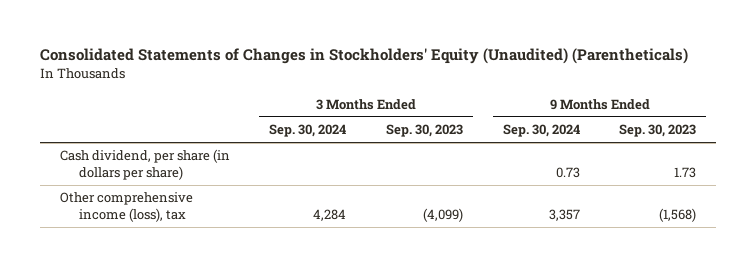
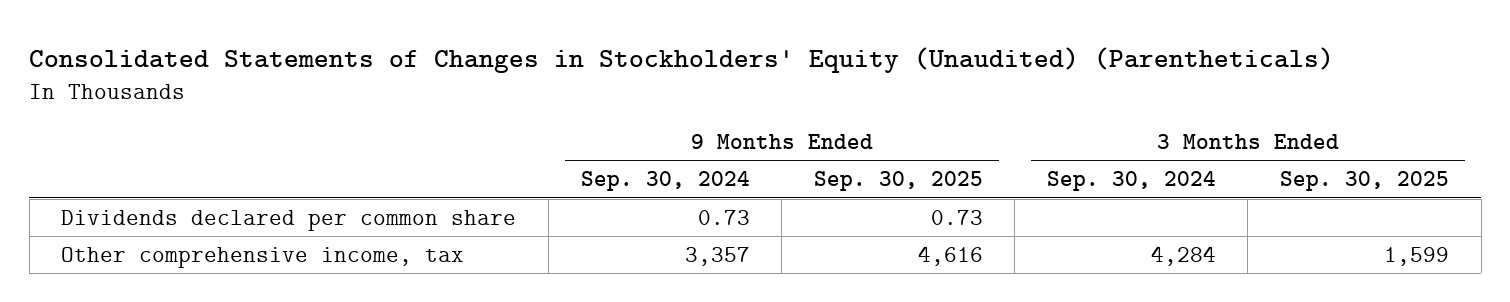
[386,124,464,138] Sep. 30, 2023 -> none
[619,124,697,138] Sep. 30, 2023 -> none
none -> [813,171,983,192] Sep. 30, 2025
none -> [1280,171,1450,192] Sep. 30, 2025
[59,149,230,181] Cash dividend, per share (in dollars per share) -> [61,210,517,232] Dividends declared per common share
[59,192,193,223] Other comprehensive income (loss), tax -> [61,247,465,269] Other comprehensive income, tax

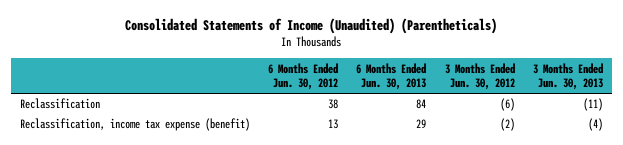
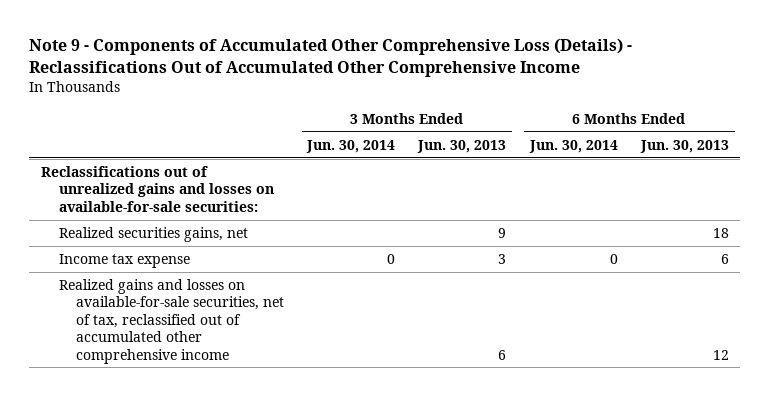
[125,17,498,34] Consolidated Statements of Income (Unaudited) (Parentheticals) -> [29,38,633,78] Note 9 - Components of Accumulated Other Comprehensive Loss (Details) - Reclassifications Out of Accumulated Other Comprehensive Income
[268,62,339,91] 6 Months Ended Jun. 30, 2012 -> none
[444,62,515,91] 3 Months Ended Jun. 30, 2012 -> none
none -> [306,139,396,153] Jun. 30, 2014
none -> [528,139,618,153] Jun. 30, 2014
[19,98,100,110] Reclassification -> none
none -> [40,165,274,212] Reclassifications out of unrealized gains and losses on available-for-sale securities:
none -> [58,226,248,242] Realized securities gains, net
[19,118,250,132] Reclassification, income tax expense (benefit) -> [58,253,190,268] Income tax expense
[416,119,427,129] 29 -> [720,253,729,264] 6
[588,118,604,132] (4) -> [498,253,507,264] 3
none -> [58,278,285,364] Realized gains and losses on available-for-sale securities, net of tax, reclassified out of accumulated other comprehensive income

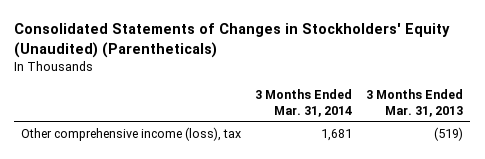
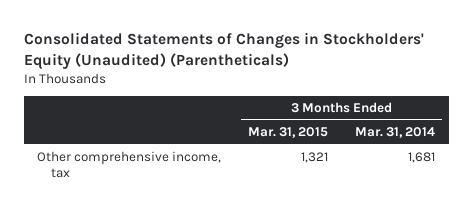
[366,89,464,118] 3 Months Ended Mar. 31, 2013 -> none
none -> [248,126,329,138] Mar. 31, 2015
[21,127,242,142] Other comprehensive income (loss), tax -> [37,151,222,178] Other comprehensive income, tax

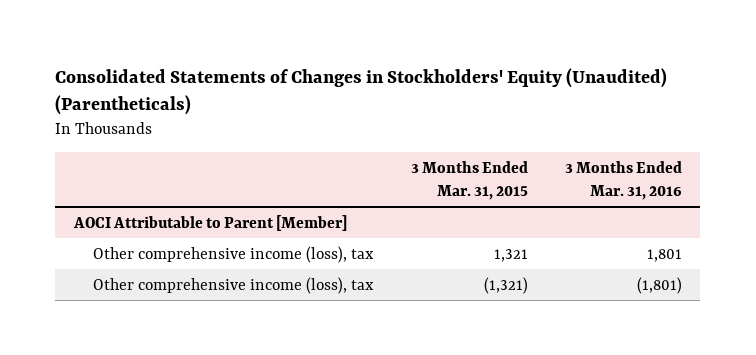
[355,126,436,138] Mar. 31, 2014 -> none
none -> [564,160,682,200] 3 Months Ended Mar. 31, 2016
none -> [72,214,347,231] AOCI Attributable to Parent [Member]
[37,151,222,178] Other comprehensive income, tax -> [93,245,375,263] Other comprehensive income (loss), tax
none -> [93,276,375,294] Other comprehensive income (loss), tax

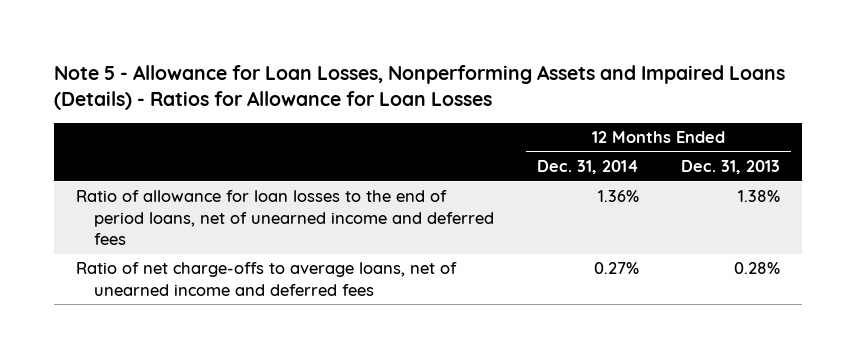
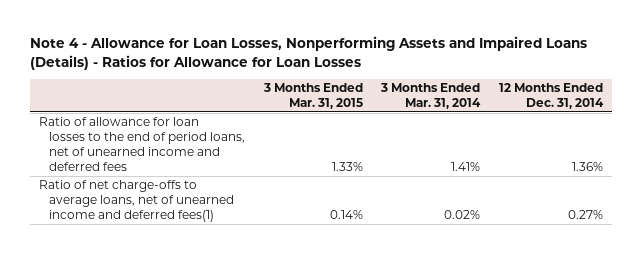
[54,65,786,111] Note 5 - Allowance for Loan Losses, Nonperforming Assets and Impaired Loans (Details) - Ratios for Allowance for Loan Losses -> [29,36,587,70] Note 4 - Allowance for Loan Losses, Nonperforming Assets and Impaired Loans (Details) - Ratios for Allowance for Loan Losses
[681,160,781,175] Dec. 31, 2013 -> none
none -> [262,83,363,109] 3 Months Ended Mar. 31, 2015
none -> [380,83,482,109] 3 Months Ended Mar. 31, 2014
[75,262,457,296] Ratio of net charge-offs to average loans, net of unearned income and deferred fees -> [39,180,235,222] Ratio of net charge-offs to average loans, net of unearned income and deferred fees(1)

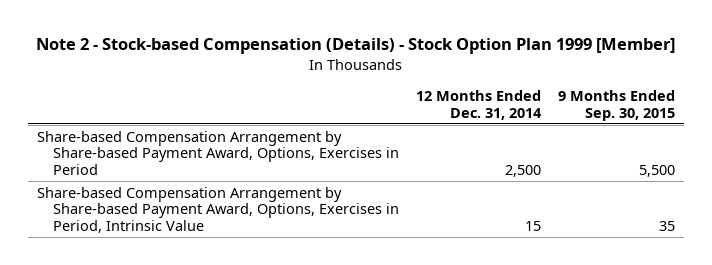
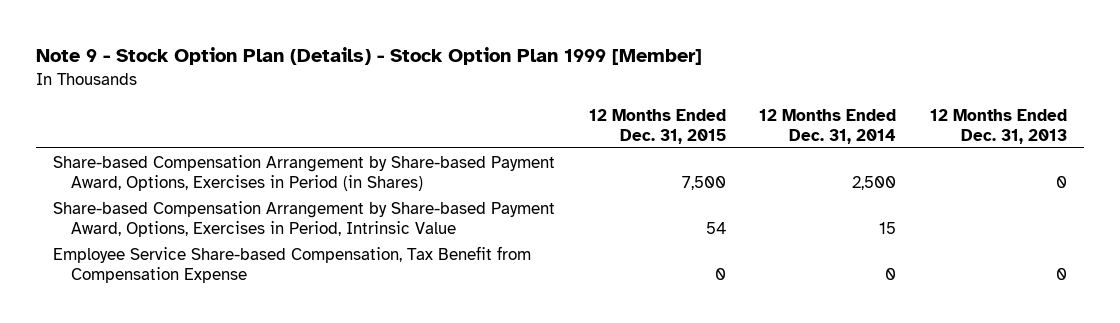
[35,38,675,55] Note 2 - Stock-based Compensation (Details) - Stock Option Plan 1999 [Member] -> [35,47,702,66] Note 9 - Stock Option Plan (Details) - Stock Option Plan 1999 [Member]
[558,90,676,121] 9 Months Ended Sep. 30, 2015 -> none
none -> [588,108,726,144] 12 Months Ended Dec. 31, 2015
none -> [930,108,1068,144] 12 Months Ended Dec. 31, 2013
[36,130,399,175] Share-based Compensation Arrangement by Share-based Payment Award, Options, Exercises in Period -> [52,154,555,191] Share-based Compensation Arrangement by Share-based Payment Award, Options, Exercises in Period (in Shares)
none -> [52,245,531,283] Employee Service Share-based Compensation, Tax Benefit from Compensation Expense

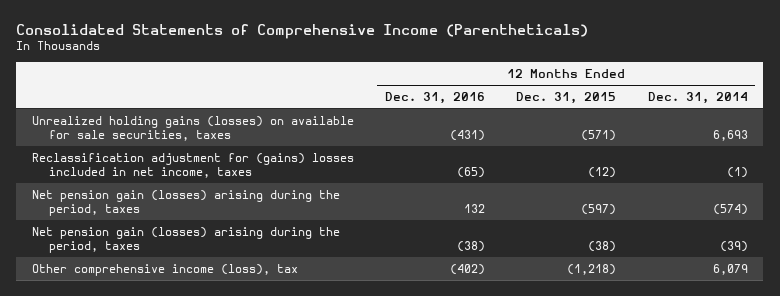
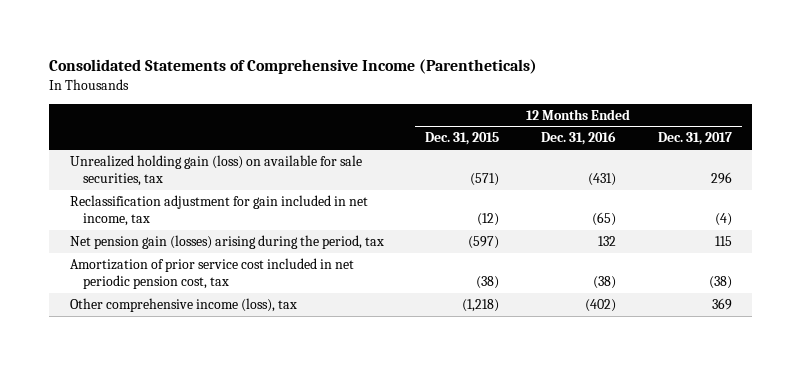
[647,91,748,104] Dec. 31, 2014 -> none
none -> [657,132,732,146] Dec. 31, 2017
[31,115,354,141] Unrealized holding gains (losses) on available for sale securities, taxes -> [69,155,362,187] Unrealized holding gain (loss) on available for sale securities, tax
[31,152,354,178] Reclassification adjustment for (gains) losses included in net income, taxes -> [69,195,368,227] Reclassification adjustment for gain included in net income, tax
[31,189,340,216] Net pension gain (losses) arising during the period, taxes -> [69,235,384,250] Net pension gain (losses) arising during the period, tax
[31,226,340,253] Net pension gain (losses) arising during the period, taxes -> [69,258,354,290] Amortization of prior service cost included in net periodic pension cost, tax

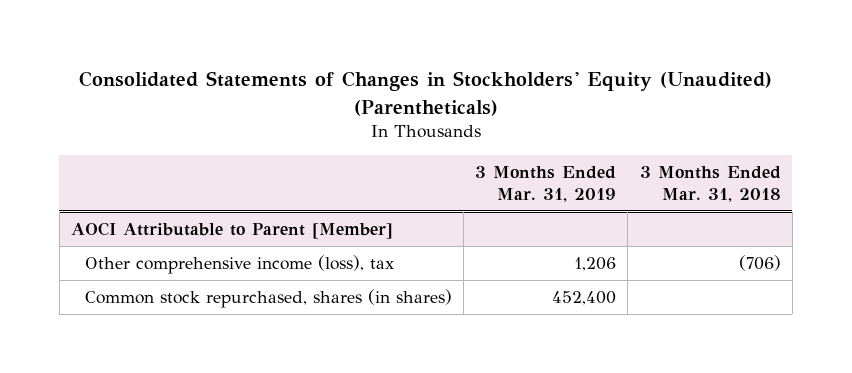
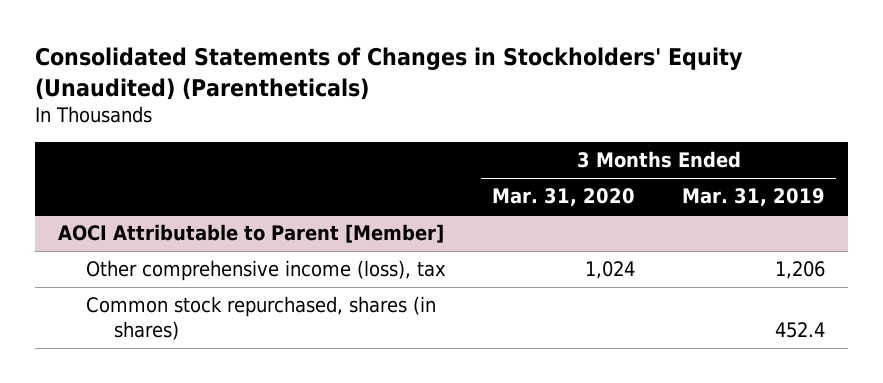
[639,165,781,203] 3 Months Ended Mar. 31, 2018 -> none
none -> [492,188,636,207] Mar. 31, 2020
[552,290,617,305] 452,400 -> [774,321,825,338] 452.4

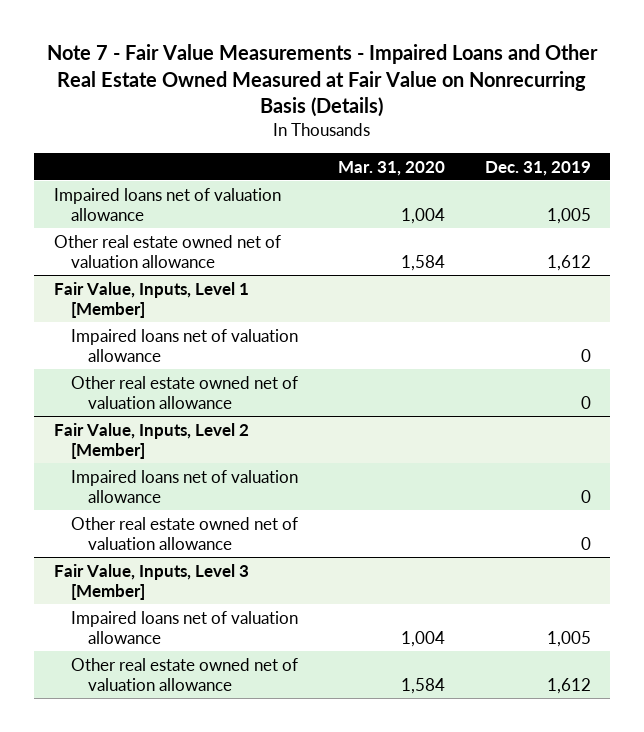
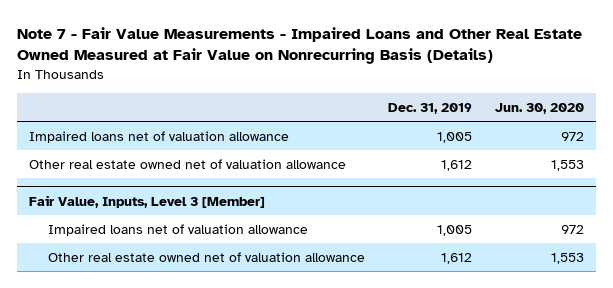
[337,160,445,176] Mar. 31, 2020 -> none
none -> [495,103,585,115] Jun. 30, 2020
[53,281,249,318] Fair Value, Inputs, Level 1 [Member] -> none
[70,328,298,362] Impaired loans net of valuation allowance -> none
[70,375,298,409] Other real estate owned net of valuation allowance -> none
[53,422,249,459] Fair Value, Inputs, Level 2 [Member] -> none
[70,469,298,503] Impaired loans net of valuation allowance -> none
[70,516,298,550] Other real estate owned net of valuation allowance -> none

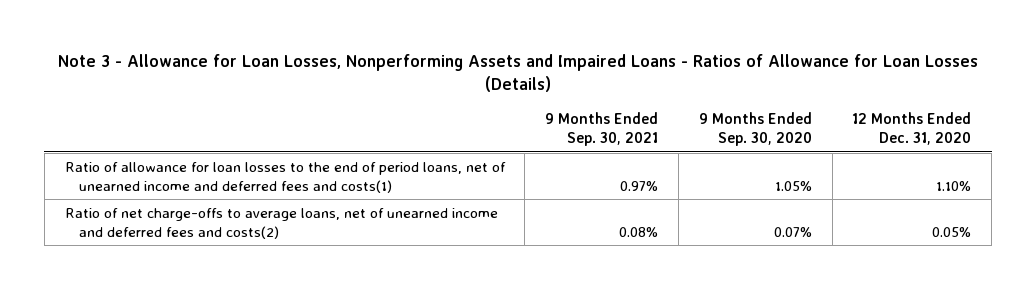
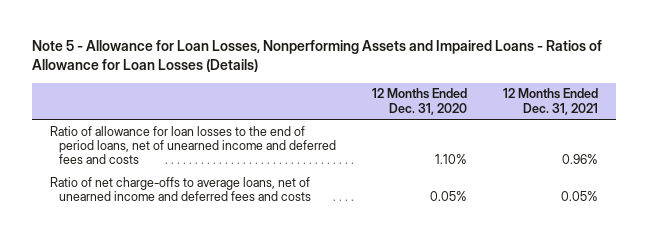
[57,54,978,93] Note 3 - Allowance for Loan Losses, Nonperforming Assets and Impaired Loans - Ratios of Allowance for Loan Losses (Details) -> [32,40,603,73] Note 5 - Allowance for Loan Losses, Nonperforming Assets and Impaired Loans - Ratios of Allowance for Loan Losses (Details)
[545,112,659,146] 9 Months Ended Sep. 30, 2021 -> none
[698,112,812,146] 9 Months Ended Sep. 30, 2020 -> none
none -> [503,88,599,115] 12 Months Ended Dec. 31, 2021
[64,161,506,193] Ratio of allowance for loan losses to the end of period loans, net of unearned income and deferred fees and costs(1) -> [50,125,337,165] Ratio of allowance for loan losses to the end of period loans, net of unearned income and deferred fees and costs
[64,207,498,239] Ratio of net charge-offs to average loans, net of unearned income and deferred fees and costs(2) -> [50,176,312,201] Ratio of net charge-offs to average loans, net of unearned income and deferred fees and costs

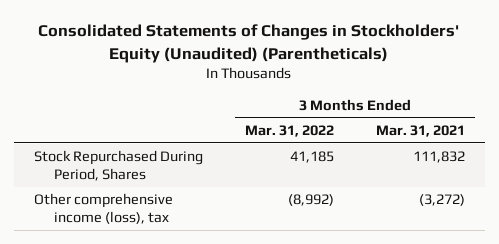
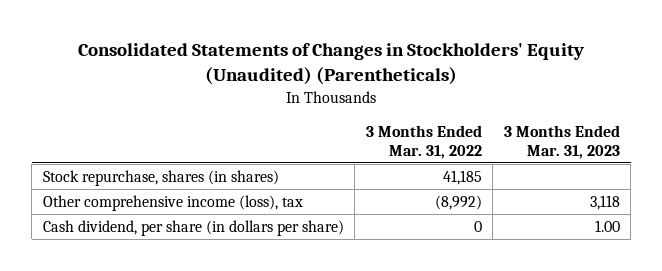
[375,124,465,137] Mar. 31, 2021 -> none
none -> [503,124,620,160] 3 Months Ended Mar. 31, 2023
[34,150,204,182] Stock Repurchased During Period, Shares -> [42,169,279,186] Stock repurchase, shares (in shares)
none -> [42,219,344,236] Cash dividend, per share (in dollars per share)

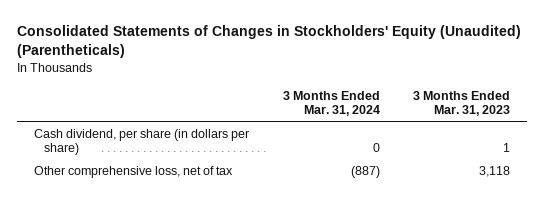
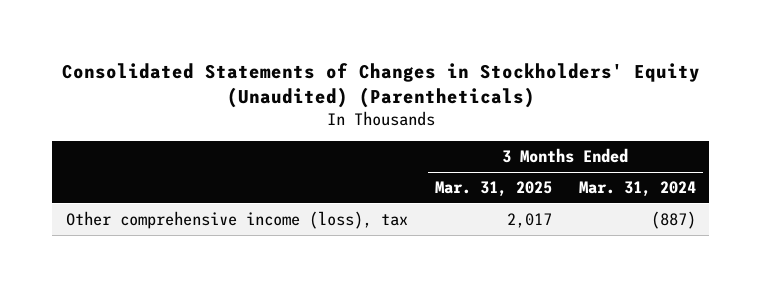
[413,90,511,117] 3 Months Ended Mar. 31, 2023 -> none
none -> [434,181,552,198] Mar. 31, 2025
[33,128,249,156] Cash dividend, per share (in dollars per share) -> none
[33,165,233,178] Other comprehensive loss, net of tax -> [65,211,408,230] Other comprehensive income (loss), tax

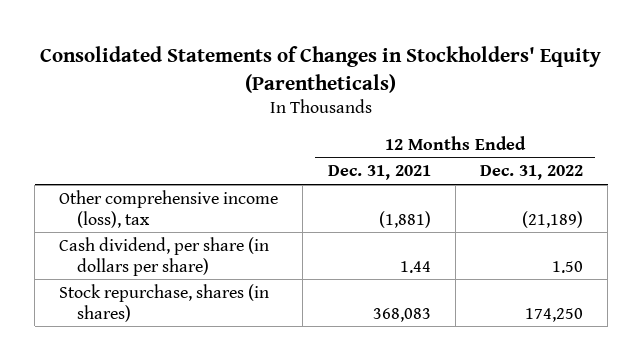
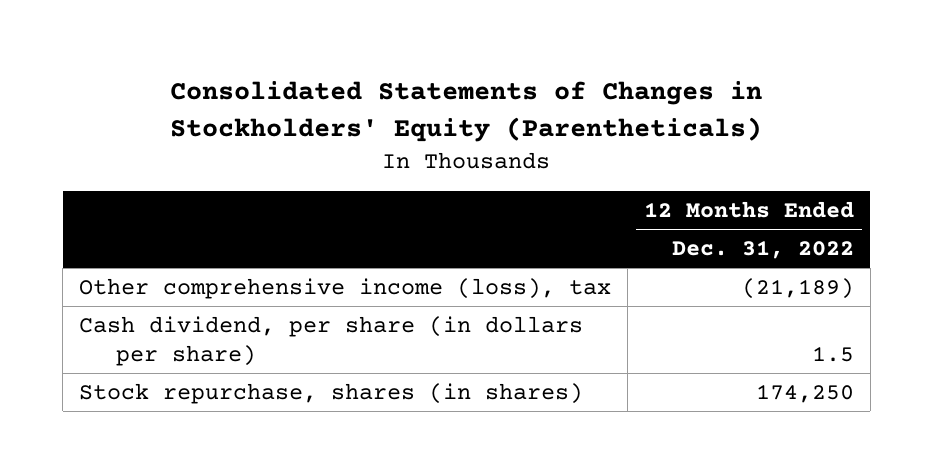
[327,165,431,181] Dec. 31, 2021 -> none
[551,260,583,273] 1.50 -> [811,345,854,362] 1.5

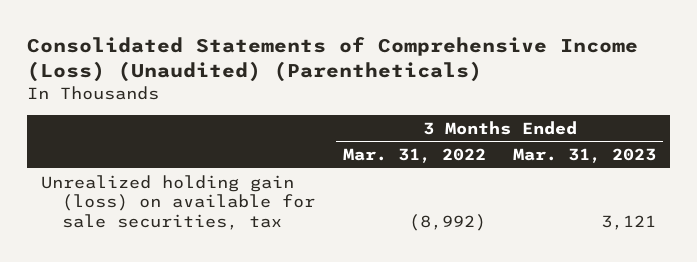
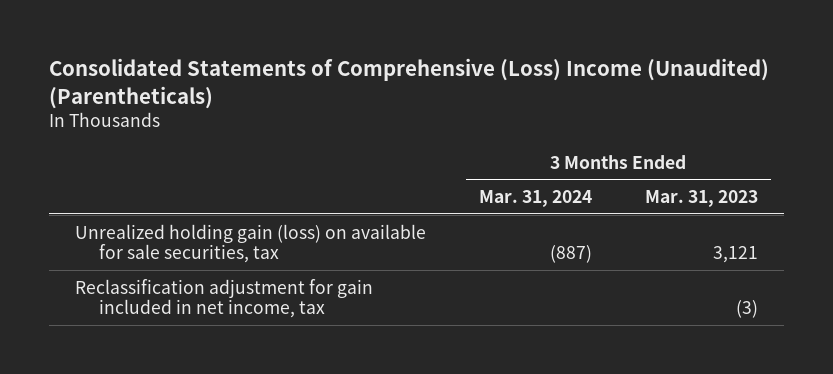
[27,37,639,83] Consolidated Statements of Comprehensive Income (Loss) (Unaudited) (Parentheticals) -> [48,58,769,109] Consolidated Statements of Comprehensive (Loss) Income (Unaudited) (Parentheticals)
[342,147,486,163] Mar. 31, 2022 -> none
none -> [478,190,592,208] Mar. 31, 2024
none -> [75,278,374,319] Reclassification adjustment for gain included in net income, tax

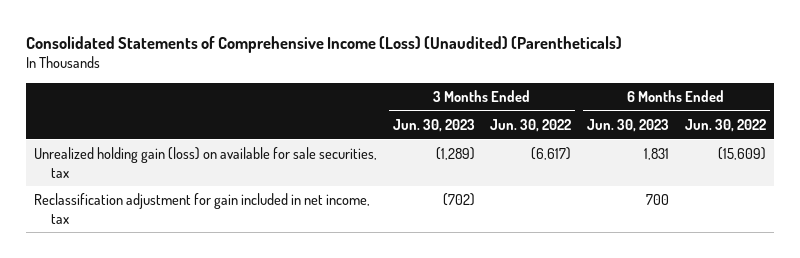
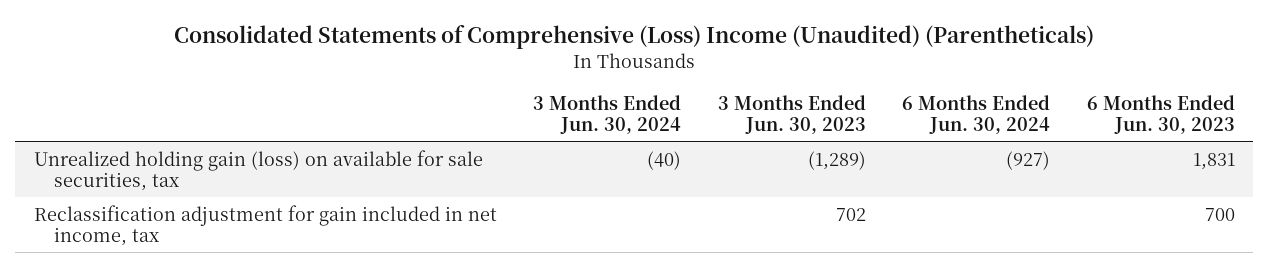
[26,35,623,53] Consolidated Statements of Comprehensive Income (Loss) (Unaudited) (Parentheticals) -> [174,25,1095,50] Consolidated Statements of Comprehensive (Loss) Income (Unaudited) (Parentheticals)
[490,118,572,132] Jun. 30, 2022 -> none
[684,118,766,132] Jun. 30, 2022 -> none
none -> [533,94,682,134] 3 Months Ended Jun. 30, 2024
none -> [902,94,1051,134] 6 Months Ended Jun. 30, 2024
[442,193,475,207] (702) -> [835,207,866,221] 702

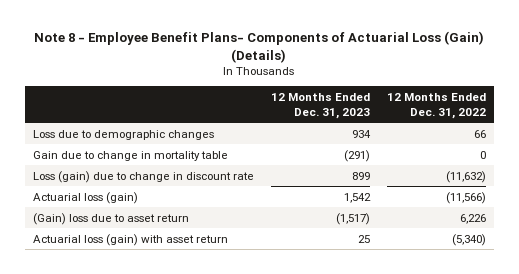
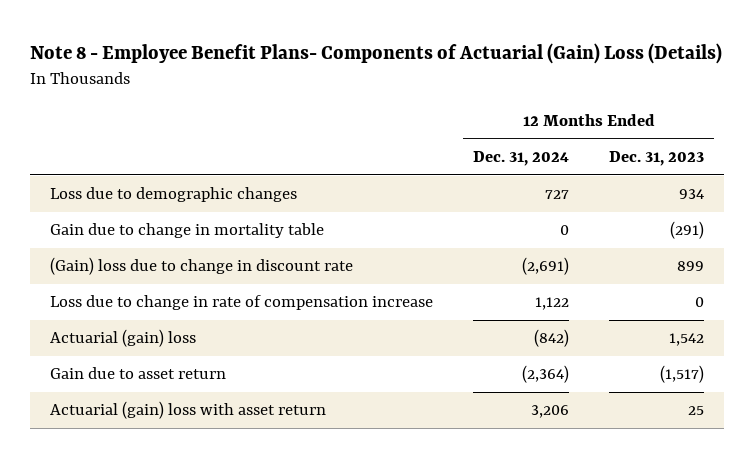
[34,31,485,63] Note 8 - Employee Benefit Plans- Components of Actuarial Loss (Gain) (Details) -> [30,43,723,65] Note 8 - Employee Benefit Plans- Components of Actuarial (Gain) Loss (Details)
[386,93,486,119] 12 Months Ended Dec. 31, 2022 -> none
none -> [473,151,570,167] Dec. 31, 2024
[33,170,255,183] Loss (gain) due to change in discount rate -> [50,257,354,276] (Gain) loss due to change in discount rate
none -> [50,295,434,311] Loss due to change in rate of compensation increase
[33,191,139,204] Actuarial loss (gain) -> [50,329,197,348] Actuarial (gain) loss
[33,212,190,225] (Gain) loss due to asset return -> [50,367,227,380] Gain due to asset return
[33,233,229,246] Actuarial loss (gain) with asset return -> [50,401,327,420] Actuarial (gain) loss with asset return

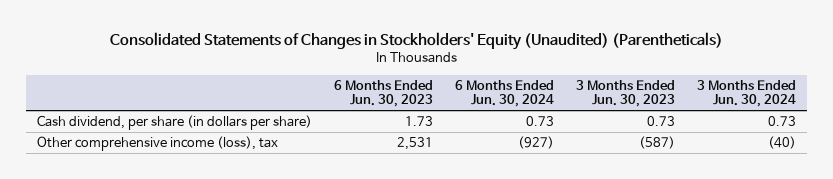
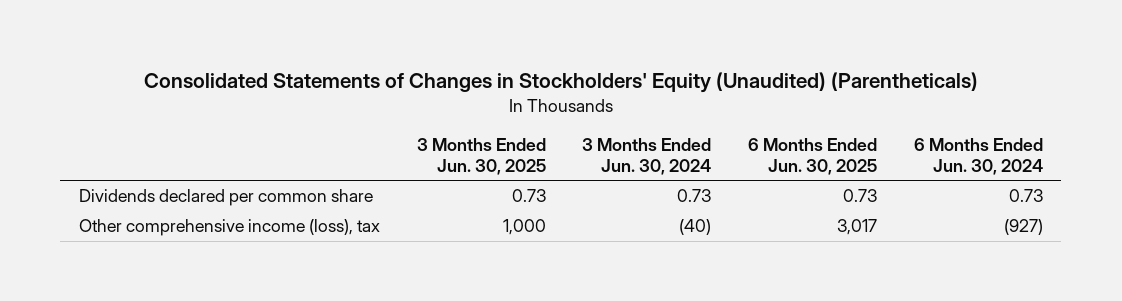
[334,79,434,108] 6 Months Ended Jun. 30, 2023 -> none
[576,79,676,108] 3 Months Ended Jun. 30, 2023 -> none
none -> [416,137,546,175] 3 Months Ended Jun. 30, 2025
none -> [748,137,878,175] 6 Months Ended Jun. 30, 2025
[37,115,313,131] Cash dividend, per share (in dollars per share) -> [78,189,373,207] Dividends declared per common share

